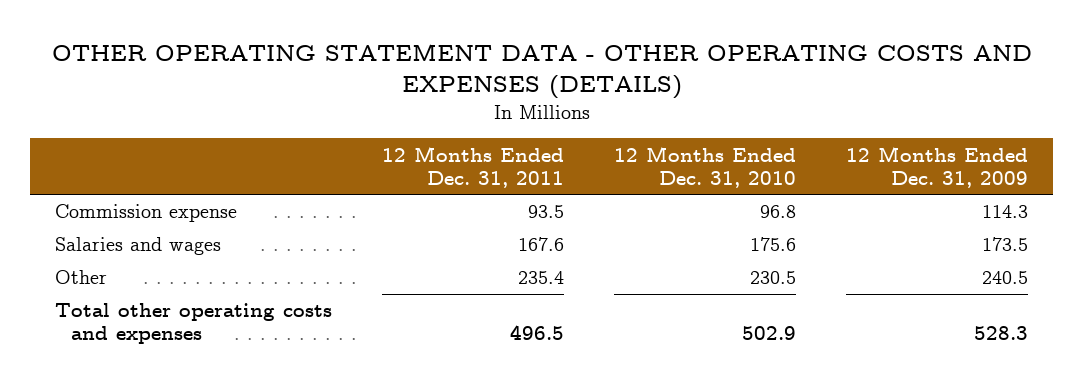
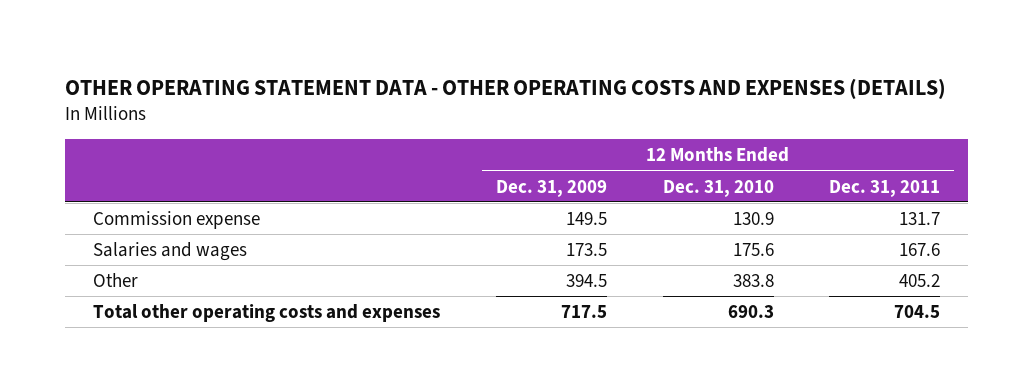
[528,205,565,219] 93.5 -> [899,211,941,225] 131.7
[759,205,796,219] 96.8 -> [732,211,774,225] 130.9
[981,205,1028,219] 114.3 -> [565,211,607,225] 149.5
[518,271,565,285] 235.4 -> [899,273,941,287] 405.2
[749,271,796,285] 230.5 -> [732,273,774,287] 383.8
[981,271,1028,285] 240.5 -> [565,273,607,287] 394.5
[510,325,565,341] 496.5 -> [894,304,941,318] 704.5
[741,326,796,341] 502.9 -> [727,304,774,318] 690.3
[973,326,1028,341] 528.3 -> [560,304,607,318] 717.5

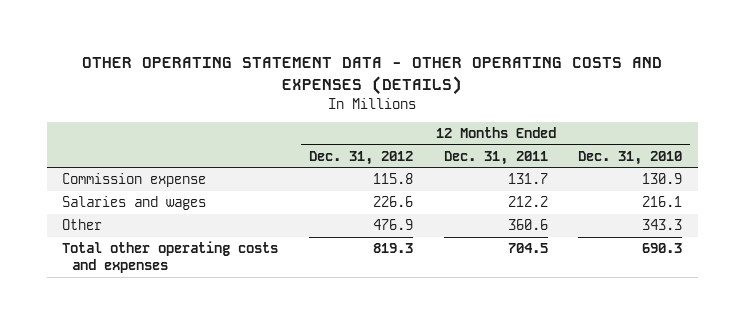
[495,179,607,197] Dec. 31, 2009 -> none
none -> [308,151,413,166] Dec. 31, 2012
[732,242,774,256] 175.6 -> [642,196,683,208] 216.1
[899,242,941,256] 167.6 -> [507,196,548,208] 212.2
[732,273,774,287] 383.8 -> [642,219,683,231] 343.3
[899,273,941,287] 405.2 -> [507,219,548,231] 360.6

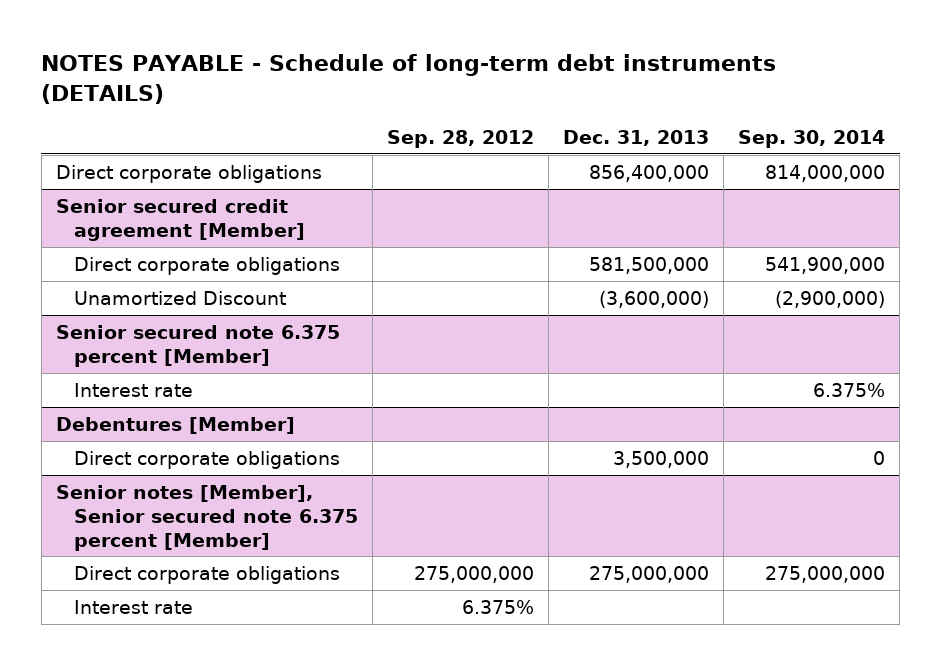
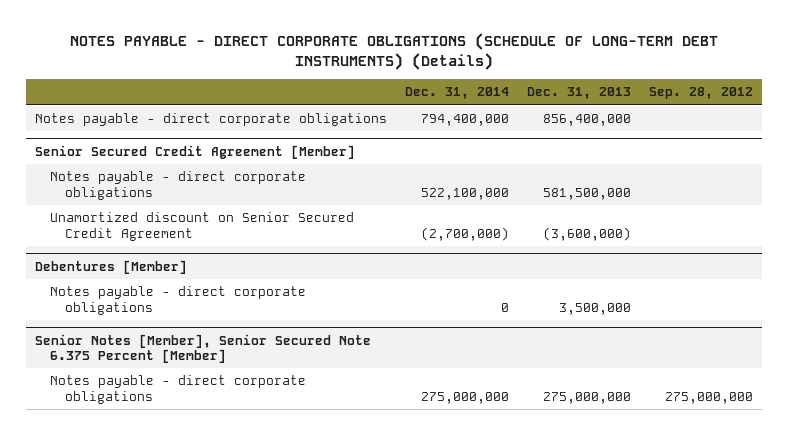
[41,54,777,104] NOTES PAYABLE - Schedule of long-term debt instruments (DETAILS) -> [69,32,718,71] NOTES PAYABLE - DIRECT CORPORATE OBLIGATIONS (SCHEDULE OF LONG-TERM DEBT INSTRUMENTS) (Details)
[738,129,886,148] Sep. 30, 2014 -> none
none -> [404,87,509,100] Dec. 31, 2014
[55,324,340,367] Senior secured note 6.375 percent [Member] -> none
[74,382,194,397] Interest rate -> none
[55,164,322,183] Direct corporate obligations -> [34,113,387,127] Notes payable - direct corporate obligations
[55,198,306,241] Senior secured credit agreement [Member] -> [34,144,355,159] Senior Secured Credit Agreement [Member]
[74,256,341,275] Direct corporate obligations -> [49,171,306,200] Notes payable - direct corporate obligations
[74,290,287,305] Unamortized Discount -> [49,212,354,241] Unamortized discount on Senior Secured Credit Agreement
[74,599,194,614] Interest rate -> none
[74,450,341,469] Direct corporate obligations -> [49,286,306,315] Notes payable - direct corporate obligations
[55,484,359,551] Senior notes [Member], Senior secured note 6.375 percent [Member] -> [34,333,371,364] Senior Notes [Member], Senior Secured Note 6.375 Percent [Member]
[74,565,341,584] Direct corporate obligations -> [49,375,306,404] Notes payable - direct corporate obligations

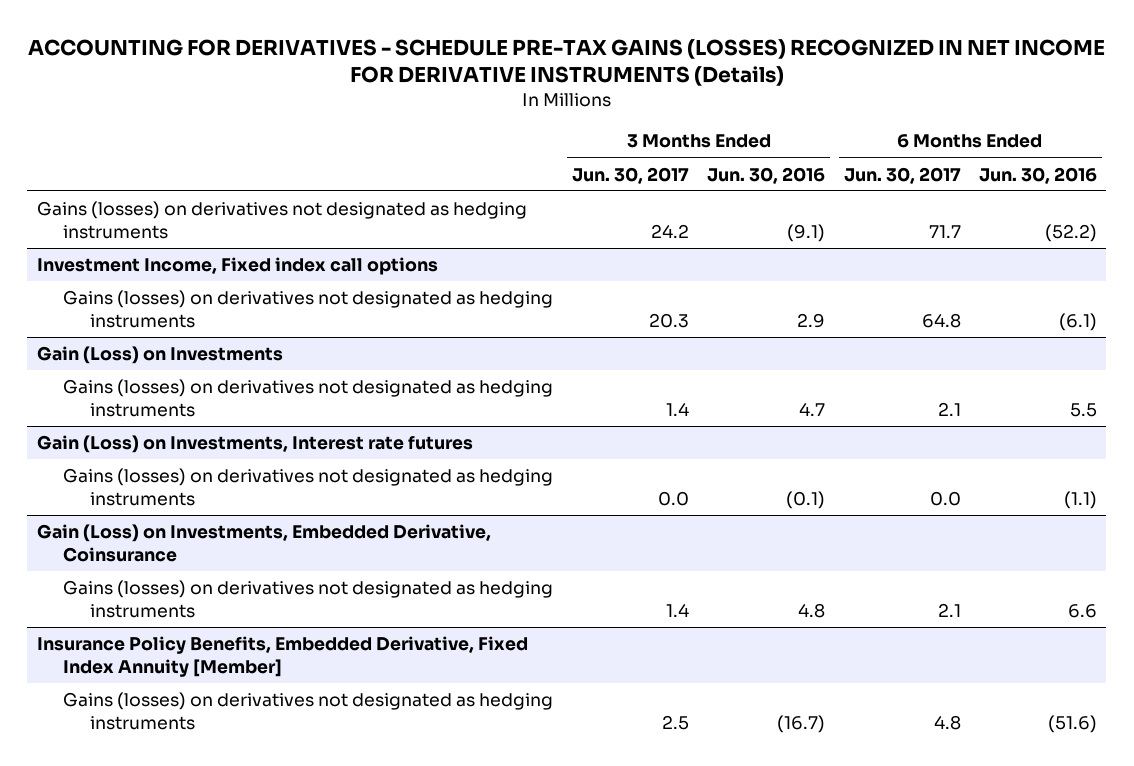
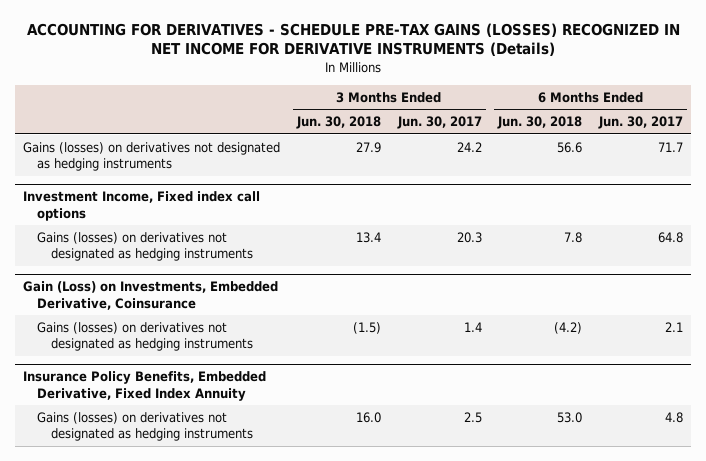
[707,166,826,184] Jun. 30, 2016 -> none
[979,166,1098,184] Jun. 30, 2016 -> none
none -> [295,116,381,130] Jun. 30, 2018
none -> [497,116,583,130] Jun. 30, 2018
[36,346,283,365] Gain (Loss) on Investments -> none
[63,379,554,417] Gains (losses) on derivatives not designated as hedging instruments -> none
[36,435,473,454] Gain (Loss) on Investments, Interest rate futures -> none
[63,468,554,506] Gains (losses) on derivatives not designated as hedging instruments -> none
[36,636,528,677] Insurance Policy Benefits, Embedded Derivative, Fixed Index Annuity [Member] -> [23,371,267,401] Insurance Policy Benefits, Embedded Derivative, Fixed Index Annuity

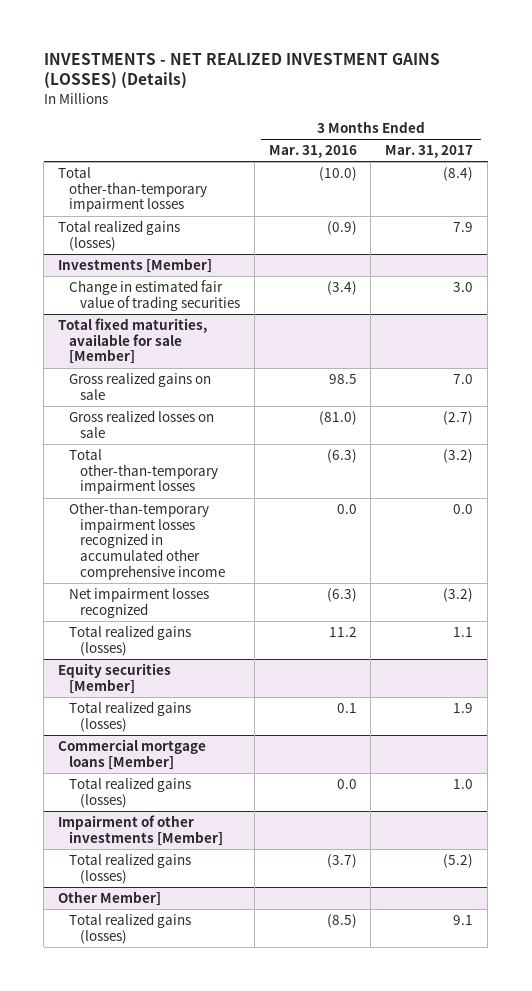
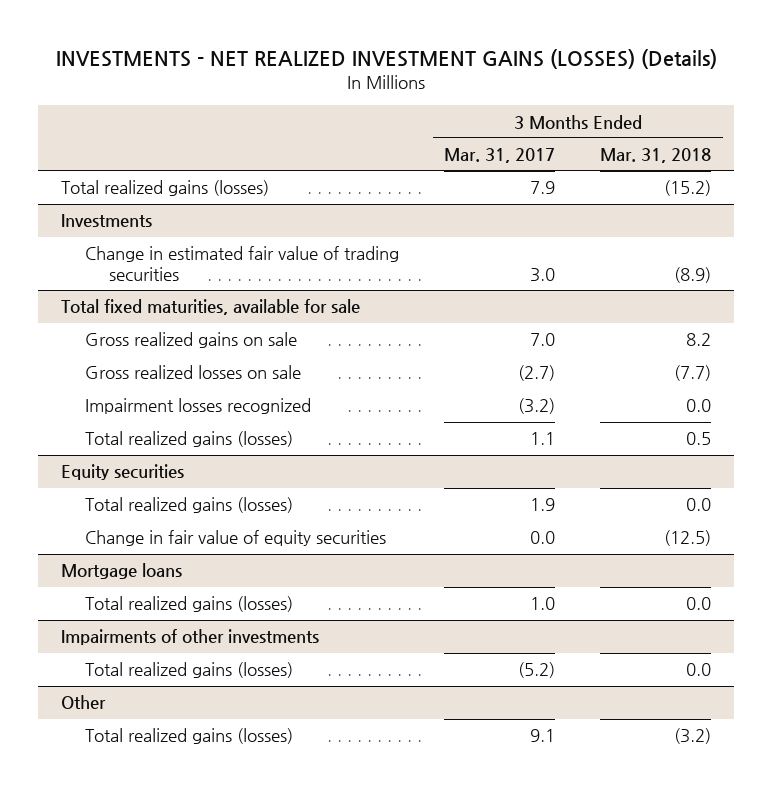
[268,145,357,159] Mar. 31, 2016 -> none
none -> [600,148,712,164] Mar. 31, 2018
[58,167,207,213] Total other-than-temporary impairment losses -> none
[58,258,213,274] Investments [Member] -> [61,214,153,228] Investments
[58,318,208,365] Total fixed maturities, available for sale [Member] -> [61,299,361,316] Total fixed maturities, available for sale
[68,449,218,495] Total other-than-temporary impairment losses -> none
[68,502,225,580] Other-than-temporary impairment losses recognized in accumulated other comprehensive income -> none
[68,588,209,618] Net impairment losses recognized -> [85,398,312,415] Impairment losses recognized
[58,663,172,694] Equity securities [Member] -> [61,464,185,481] Equity securities
none -> [85,530,387,547] Change in fair value of equity securities
[58,739,207,770] Commercial mortgage loans [Member] -> [61,563,183,580] Mortgage loans
[58,815,223,846] Impairment of other investments [Member] -> [61,629,320,646] Impairments of other investments
[58,891,162,907] Other Member] -> [61,695,107,710] Other

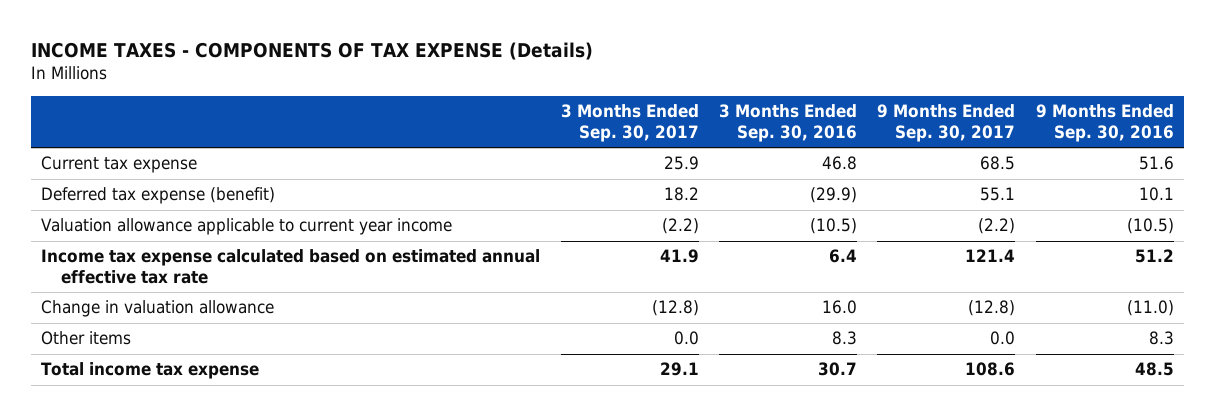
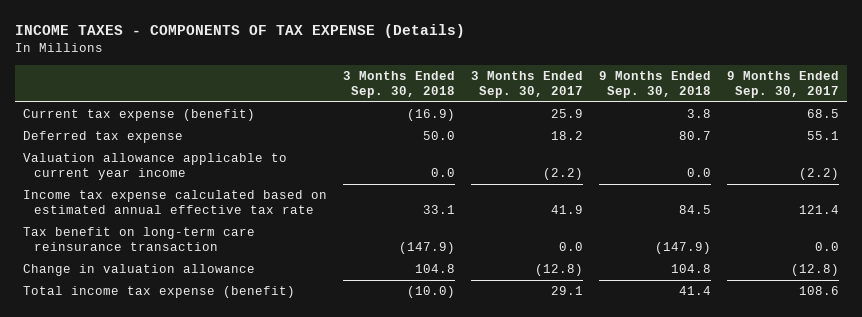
[719,104,858,142] 3 Months Ended Sep. 30, 2016 -> none
[1035,104,1174,142] 9 Months Ended Sep. 30, 2016 -> none
none -> [343,70,456,98] 3 Months Ended Sep. 30, 2018
none -> [599,70,712,98] 9 Months Ended Sep. 30, 2018
[41,156,198,174] Current tax expense -> [23,109,256,122] Current tax expense (benefit)
[41,187,276,205] Deferred tax expense (benefit) -> [23,131,184,144] Deferred tax expense
none -> [23,227,256,252] Tax benefit on long-term care reinsurance transaction
[41,331,132,346] Other items -> none
[41,362,260,380] Total income tax expense -> [23,286,296,299] Total income tax expense (benefit)

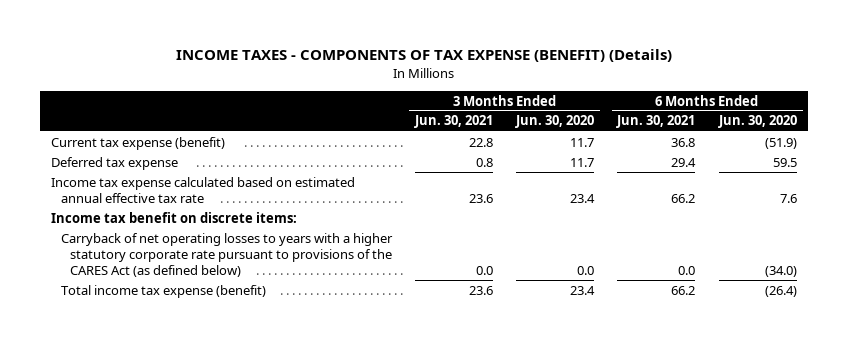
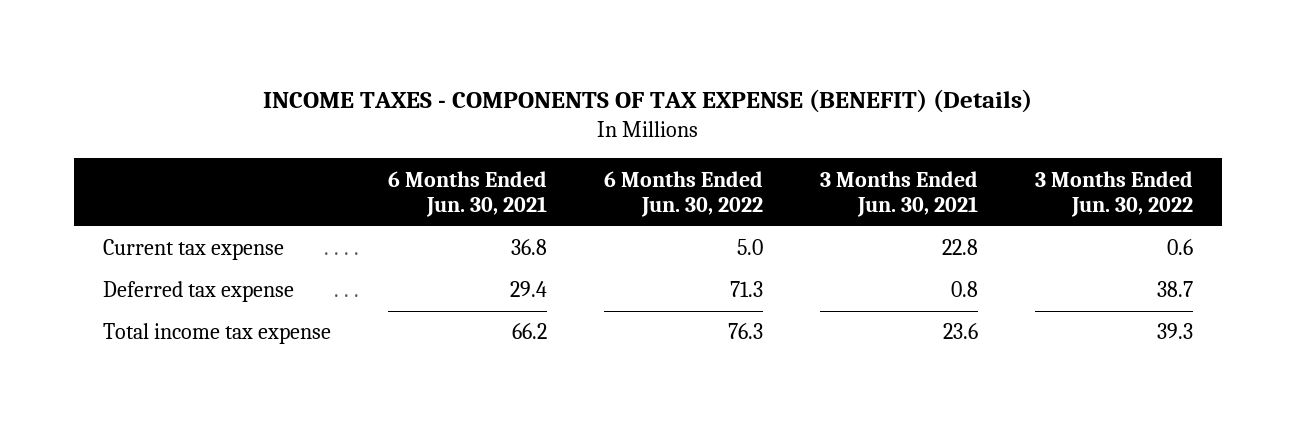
[515,115,595,129] Jun. 30, 2020 -> none
[717,115,797,129] Jun. 30, 2020 -> none
none -> [604,170,764,217] 6 Months Ended Jun. 30, 2022
none -> [1035,170,1194,217] 3 Months Ended Jun. 30, 2022
[51,136,226,150] Current tax expense (benefit) -> [102,239,284,261] Current tax expense
[51,176,356,203] Income tax expense calculated based on estimated annual effective tax rate -> none
[51,211,298,223] Income tax benefit on discrete items: -> none
[60,232,393,277] Carryback of net operating losses to years with a higher statutory corporate rate pursuant to provisions of the CARES Act (as defined below) -> none
[60,284,266,298] Total income tax expense (benefit) -> [102,323,331,345] Total income tax expense

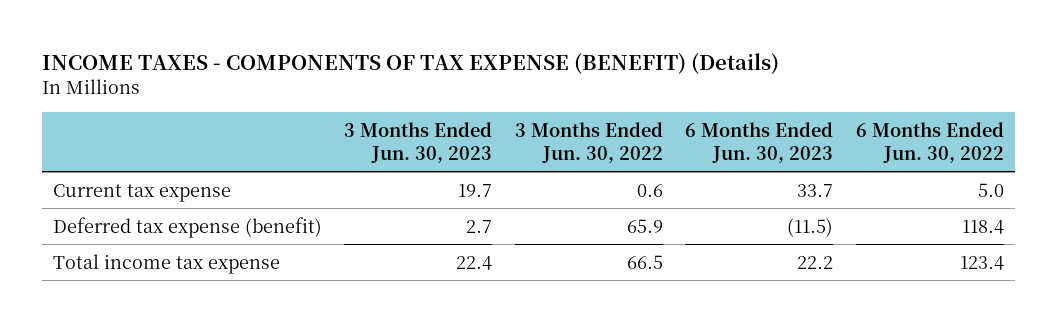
[387,170,547,217] 6 Months Ended Jun. 30, 2021 -> none
[820,170,979,217] 3 Months Ended Jun. 30, 2021 -> none
none -> [344,121,493,163] 3 Months Ended Jun. 30, 2023
none -> [685,121,834,163] 6 Months Ended Jun. 30, 2023
[102,281,294,303] Deferred tax expense -> [52,216,322,238] Deferred tax expense (benefit)
[730,281,764,298] 71.3 -> [961,219,1004,234] 118.4
[1157,281,1194,298] 38.7 -> [626,218,663,233] 65.9
[728,323,764,340] 76.3 -> [959,255,1004,270] 123.4
[1157,323,1194,340] 39.3 -> [626,254,663,269] 66.5

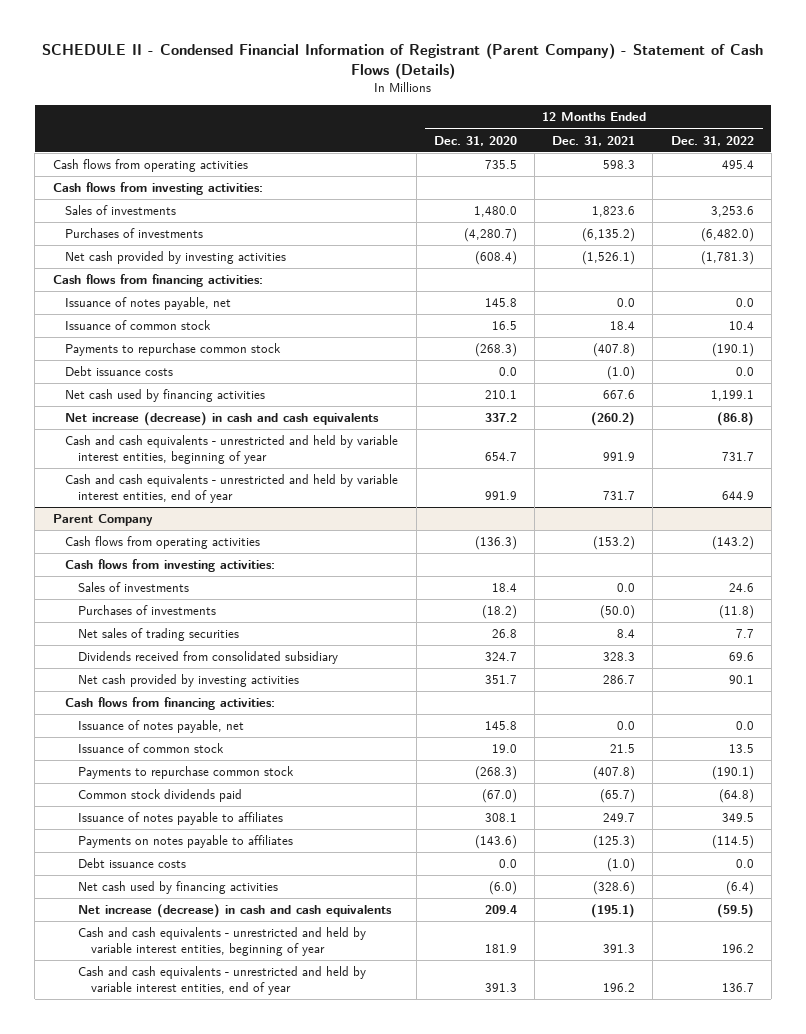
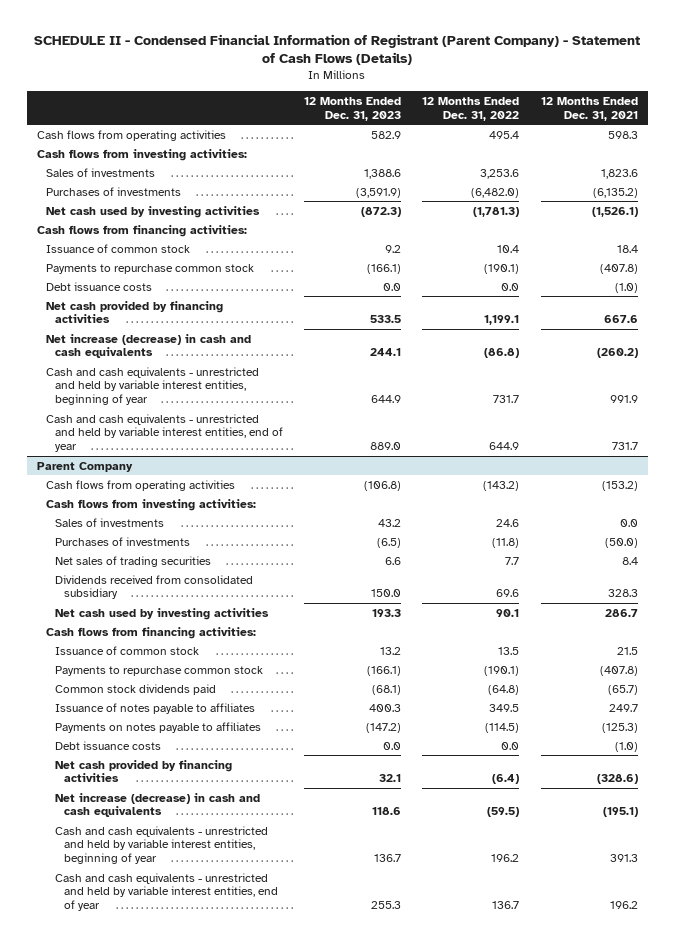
[433,135,517,146] Dec. 31, 2020 -> none
none -> [304,96,402,121] 12 Months Ended Dec. 31, 2023
[65,251,287,265] Net cash provided by investing activities -> [46,205,261,218] Net cash used by investing activities
[65,297,232,311] Issuance of notes payable, net -> none
[65,389,266,403] Net cash used by financing activities -> [46,300,224,324] Net cash provided by financing activities
[78,674,300,688] Net cash provided by investing activities -> [54,607,269,620] Net cash used by investing activities
[78,720,245,734] Issuance of notes payable, net -> none
[78,881,279,895] Net cash used by financing activities -> [54,759,232,783] Net cash provided by financing activities

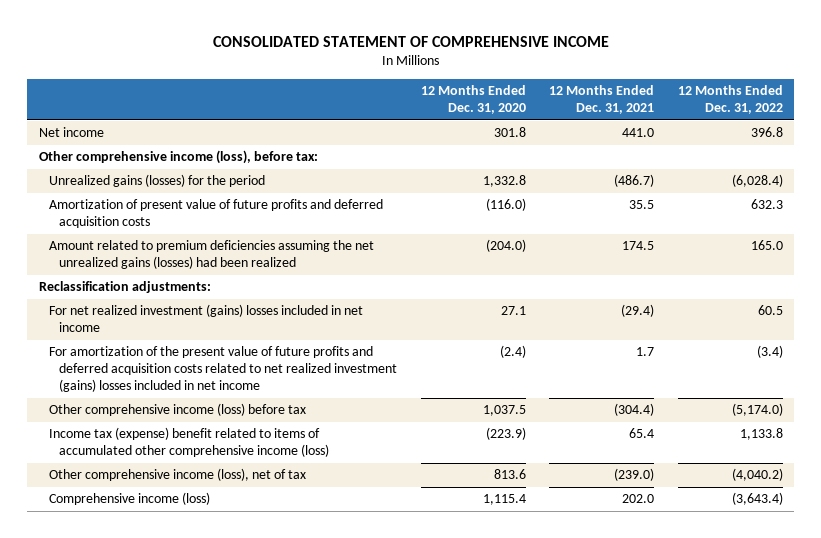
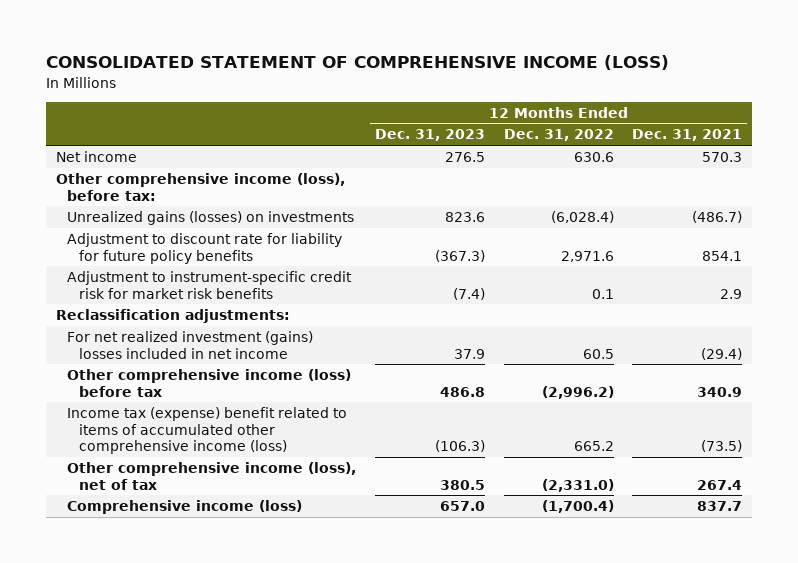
[212,36,609,48] CONSOLIDATED STATEMENT OF COMPREHENSIVE INCOME -> [46,55,670,71] CONSOLIDATED STATEMENT OF COMPREHENSIVE INCOME (LOSS)
[420,85,526,114] 12 Months Ended Dec. 31, 2020 -> none
none -> [374,129,485,142] Dec. 31, 2023
[622,128,655,138] 441.0 -> [702,151,743,162] 570.3
[750,127,783,138] 396.8 -> [573,151,614,162] 630.6
[48,199,383,229] Amortization of present value of future profits and deferred acquisition costs -> none
[48,240,374,270] Amount related to premium deficiencies assuming the net unrealized gains (losses) had been realized -> none
[48,174,265,188] Unrealized gains (losses) for the period -> [67,210,355,225] Unrealized gains (losses) on investments
none -> [67,232,343,264] Adjustment to discount rate for liability for future policy benefits
none -> [67,270,353,299] Adjustment to instrument-specific credit risk for market risk benefits
[48,346,398,393] For amortization of the present value of future profits and deferred acquisition costs related to net realized investment (gains) losses included in net income -> none
[614,403,655,417] (304.4) -> [697,386,743,397] 340.9
[731,403,783,417] (5,174.0) -> [541,385,614,399] (2,996.2)
[629,428,655,439] 65.4 -> [701,440,743,453] (73.5)
[739,428,783,441] 1,133.8 -> [573,441,614,452] 665.2
[614,468,655,482] (239.0) -> [697,479,743,490] 267.4
[731,468,783,482] (4,040.2) -> [541,478,614,492] (2,331.0)
[622,494,655,504] 202.0 -> [697,500,743,511] 837.7
[731,492,783,506] (3,643.4) -> [541,499,614,513] (1,700.4)

